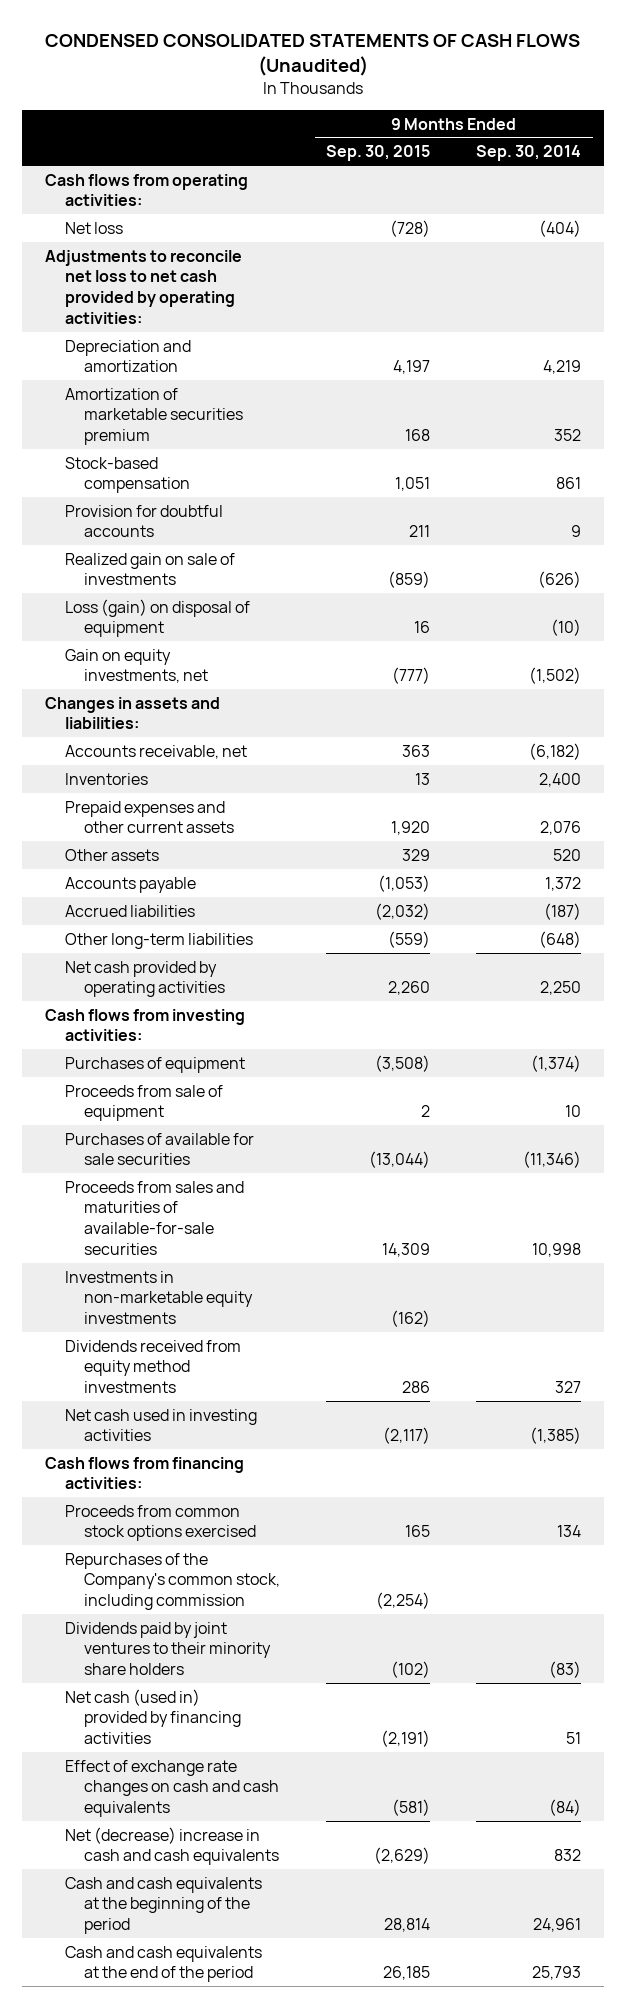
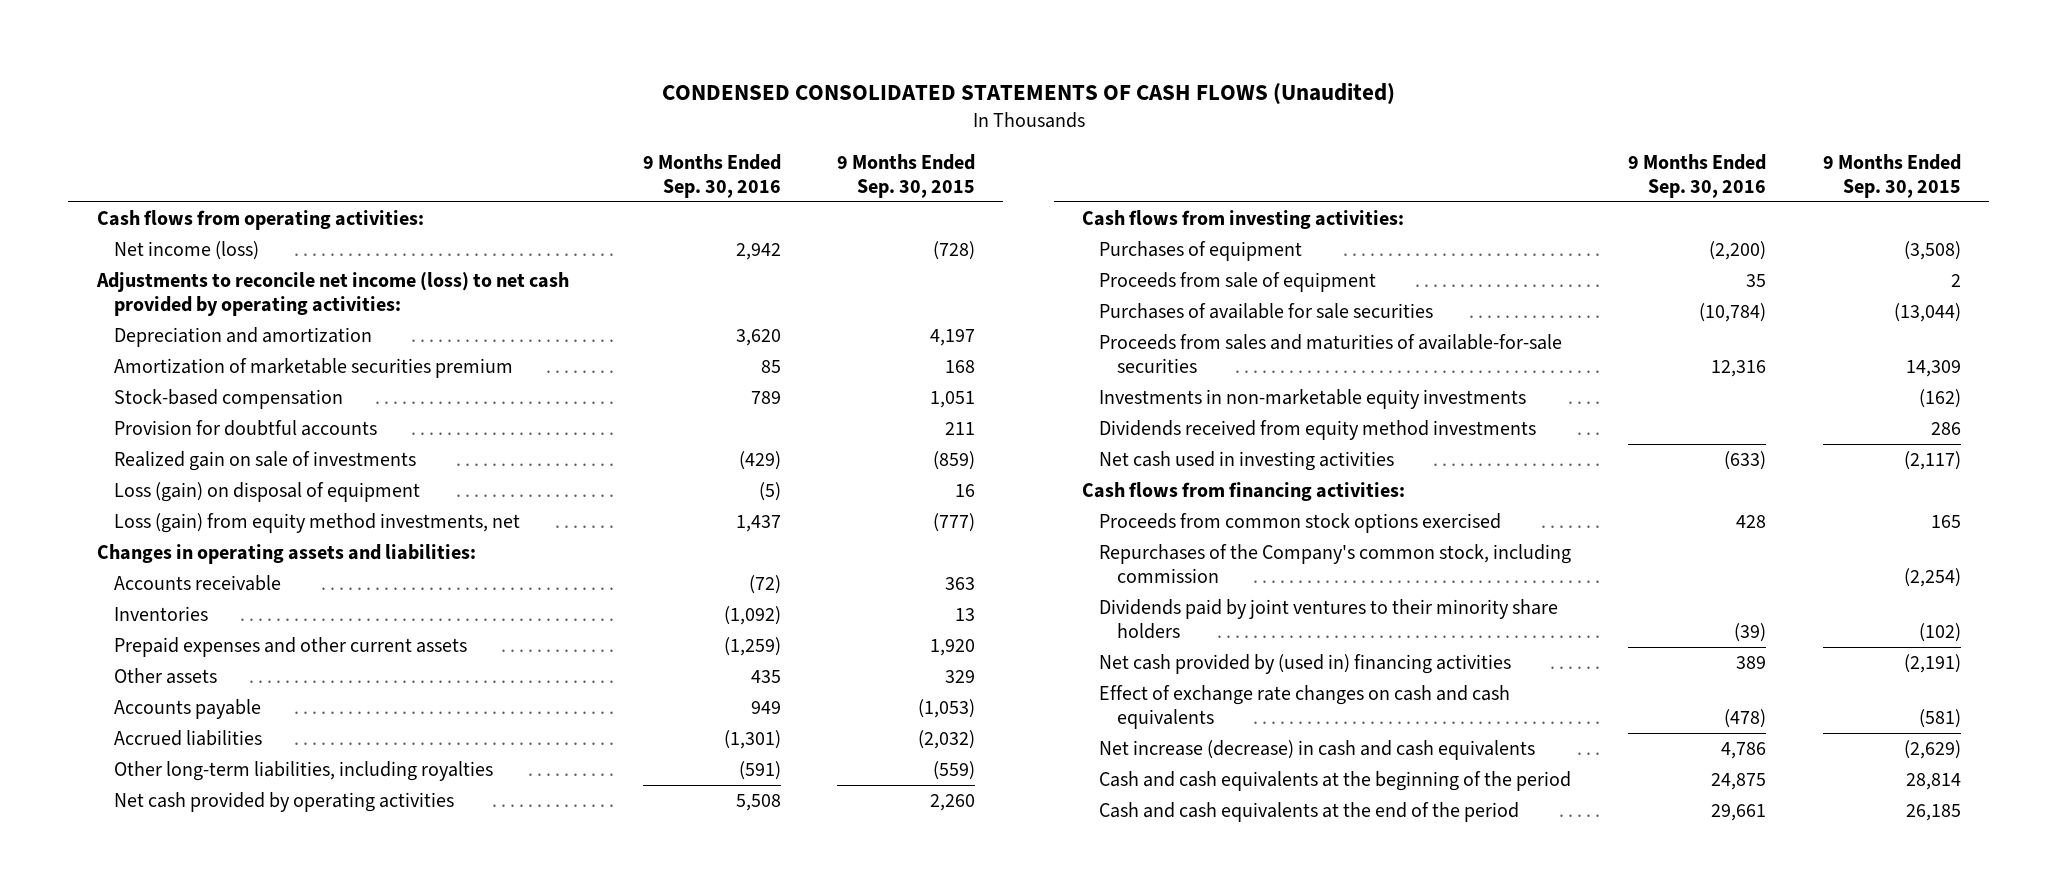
[476,145,582,162] Sep. 30, 2014 -> none
none -> [642,153,781,198] 9 Months Ended Sep. 30, 2016
[64,221,123,234] Net loss -> [114,241,260,261] Net income (loss)
[45,249,243,324] Adjustments to reconcile net loss to net cash provided by operating activities: -> [95,272,569,316] Adjustments to reconcile net income (loss) to net cash provided by operating activities:
[64,648,209,684] Gain on equity investments, net -> [114,513,521,534] Loss (gain) from equity method investments, net
[45,696,221,730] Changes in assets and liabilities: -> [96,544,476,565] Changes in operating assets and liabilities:
[64,744,247,759] Accounts receivable, net -> [114,575,282,592] Accounts receivable
[64,932,253,949] Other long-term liabilities -> [114,761,494,782] Other long-term liabilities, including royalties
[64,1688,242,1745] Net cash (used in) provided by financing activities -> [1099,654,1512,675] Net cash provided by (used in) financing activities
[64,1826,280,1866] Net (decrease) increase in cash and cash equivalents -> [1099,740,1536,761] Net increase (decrease) in cash and cash equivalents

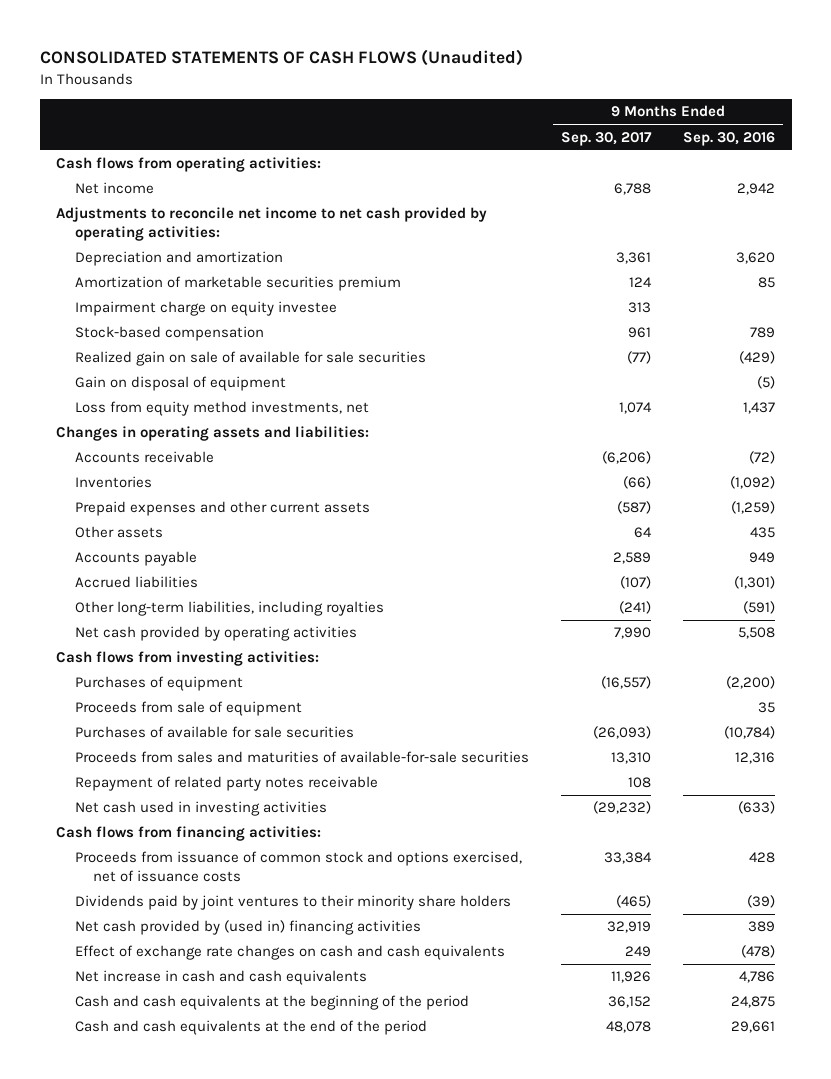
[661,82,1395,105] CONDENSED CONSOLIDATED STATEMENTS OF CASH FLOWS (Unaudited) -> [39,49,523,67] CONSOLIDATED STATEMENTS OF CASH FLOWS (Unaudited)
[837,153,976,198] 9 Months Ended Sep. 30, 2015 -> none
none -> [560,131,652,146] Sep. 30, 2017
[114,241,260,261] Net income (loss) -> [74,182,154,195] Net income
[95,272,569,316] Adjustments to reconcile net income (loss) to net cash provided by operating activities: -> [56,207,488,241] Adjustments to reconcile net income to net cash provided by operating activities:
none -> [74,301,337,317] Impairment charge on equity investee
[114,420,378,437] Provision for doubtful accounts -> none
[114,451,417,472] Realized gain on sale of investments -> [74,351,426,367] Realized gain on sale of available for sale securities
[114,482,421,503] Loss (gain) on disposal of equipment -> [74,376,286,392] Gain on disposal of equipment
[114,513,521,534] Loss (gain) from equity method investments, net -> [74,401,369,417] Loss from equity method investments, net
[1099,389,1527,410] Investments in non-marketable equity investments -> none
[1099,420,1537,441] Dividends received from equity method investments -> none
none -> [74,776,378,792] Repayment of related party notes receivable
[1099,544,1572,583] Repurchases of the Company's common stock, including commission -> none
[1099,513,1502,534] Proceeds from common stock options exercised -> [74,851,522,882] Proceeds from issuance of common stock and options exercised, net of issuance costs
[1099,740,1536,761] Net increase (decrease) in cash and cash equivalents -> [74,970,367,986] Net increase in cash and cash equivalents

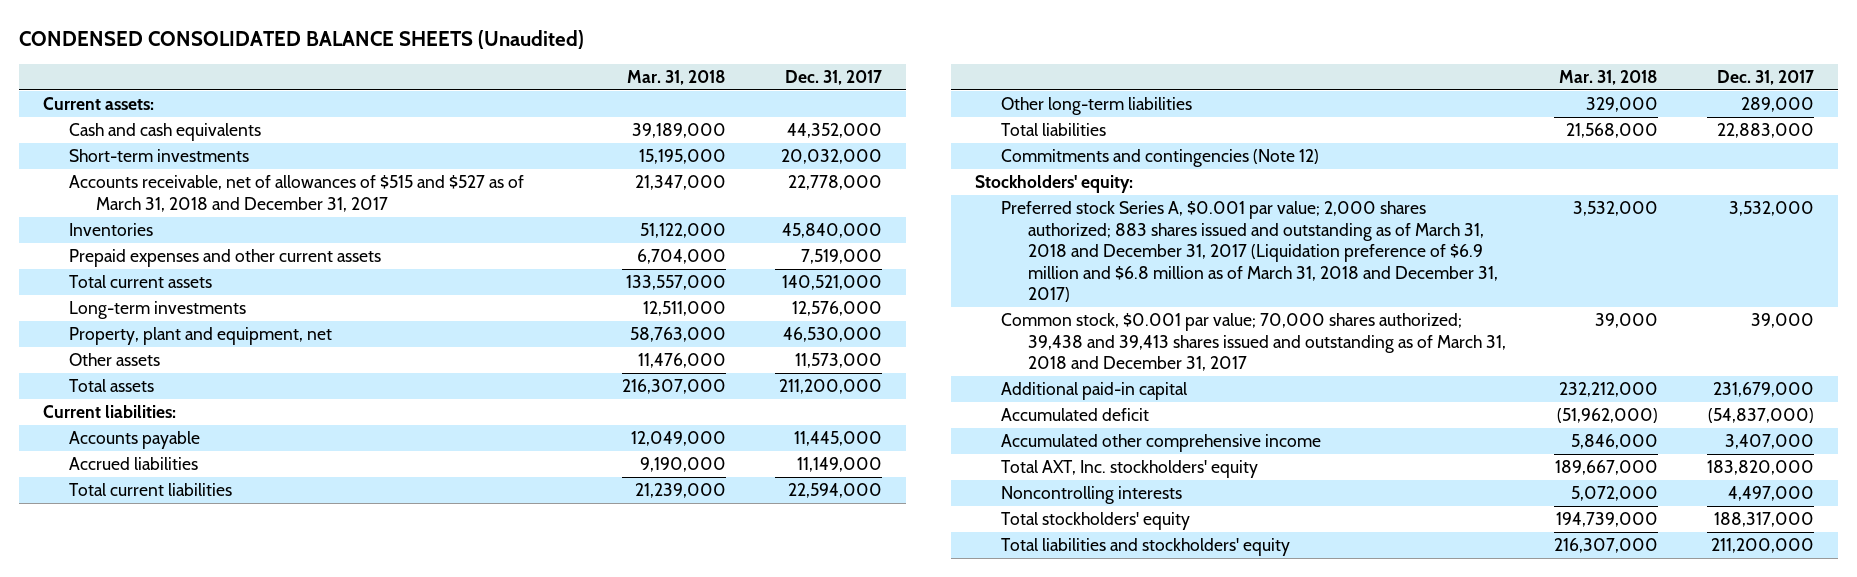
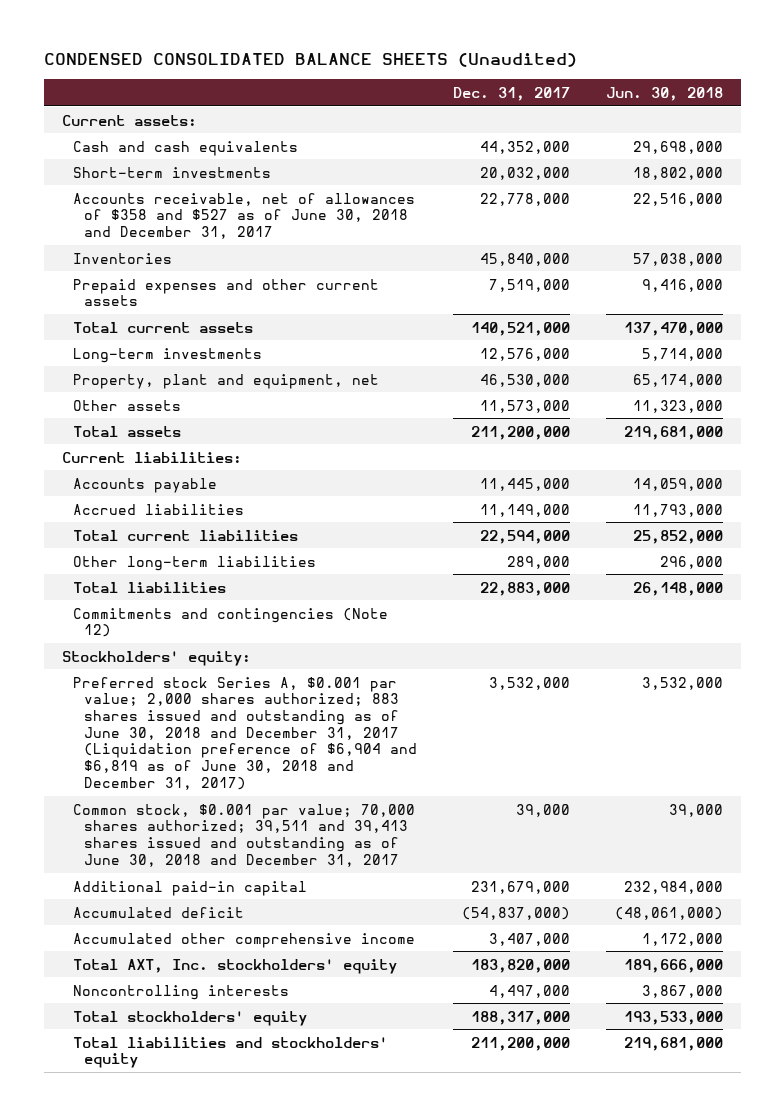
[627,69,727,85] Mar. 31, 2018 -> none
none -> [605,87,723,102] Jun. 30, 2018
[69,175,525,212] Accounts receivable, net of allowances of $515 and $527 as of March 31, 2018 and December 31, 2017 -> [73,192,416,239] Accounts receivable, net of allowances of $358 and $527 as of June 30, 2018 and December 31, 2017
[1001,201,1498,303] Preferred stock Series A, $0.001 par value; 2,000 shares authorized; 883 shares issued and outstanding as of March 31, 2018 and December 31, 2017 (Liquidation preference of $6.9 million and $6.8 million as of March 31, 2018 and December 31, 2017) -> [73,676,418,790] Preferred stock Series A, $0.001 par value; 2,000 shares authorized; 883 shares issued and outstanding as of June 30, 2018 and December 31, 2017 (Liquidation preference of $6,904 and $6,819 as of June 30, 2018 and December 31, 2017)
[1001,313,1506,372] Common stock, $0.001 par value; 70,000 shares authorized; 39,438 and 39,413 shares issued and outstanding as of March 31, 2018 and December 31, 2017 -> [73,803,416,867] Common stock, $0.001 par value; 70,000 shares authorized; 39,511 and 39,413 shares issued and outstanding as of June 30, 2018 and December 31, 2017

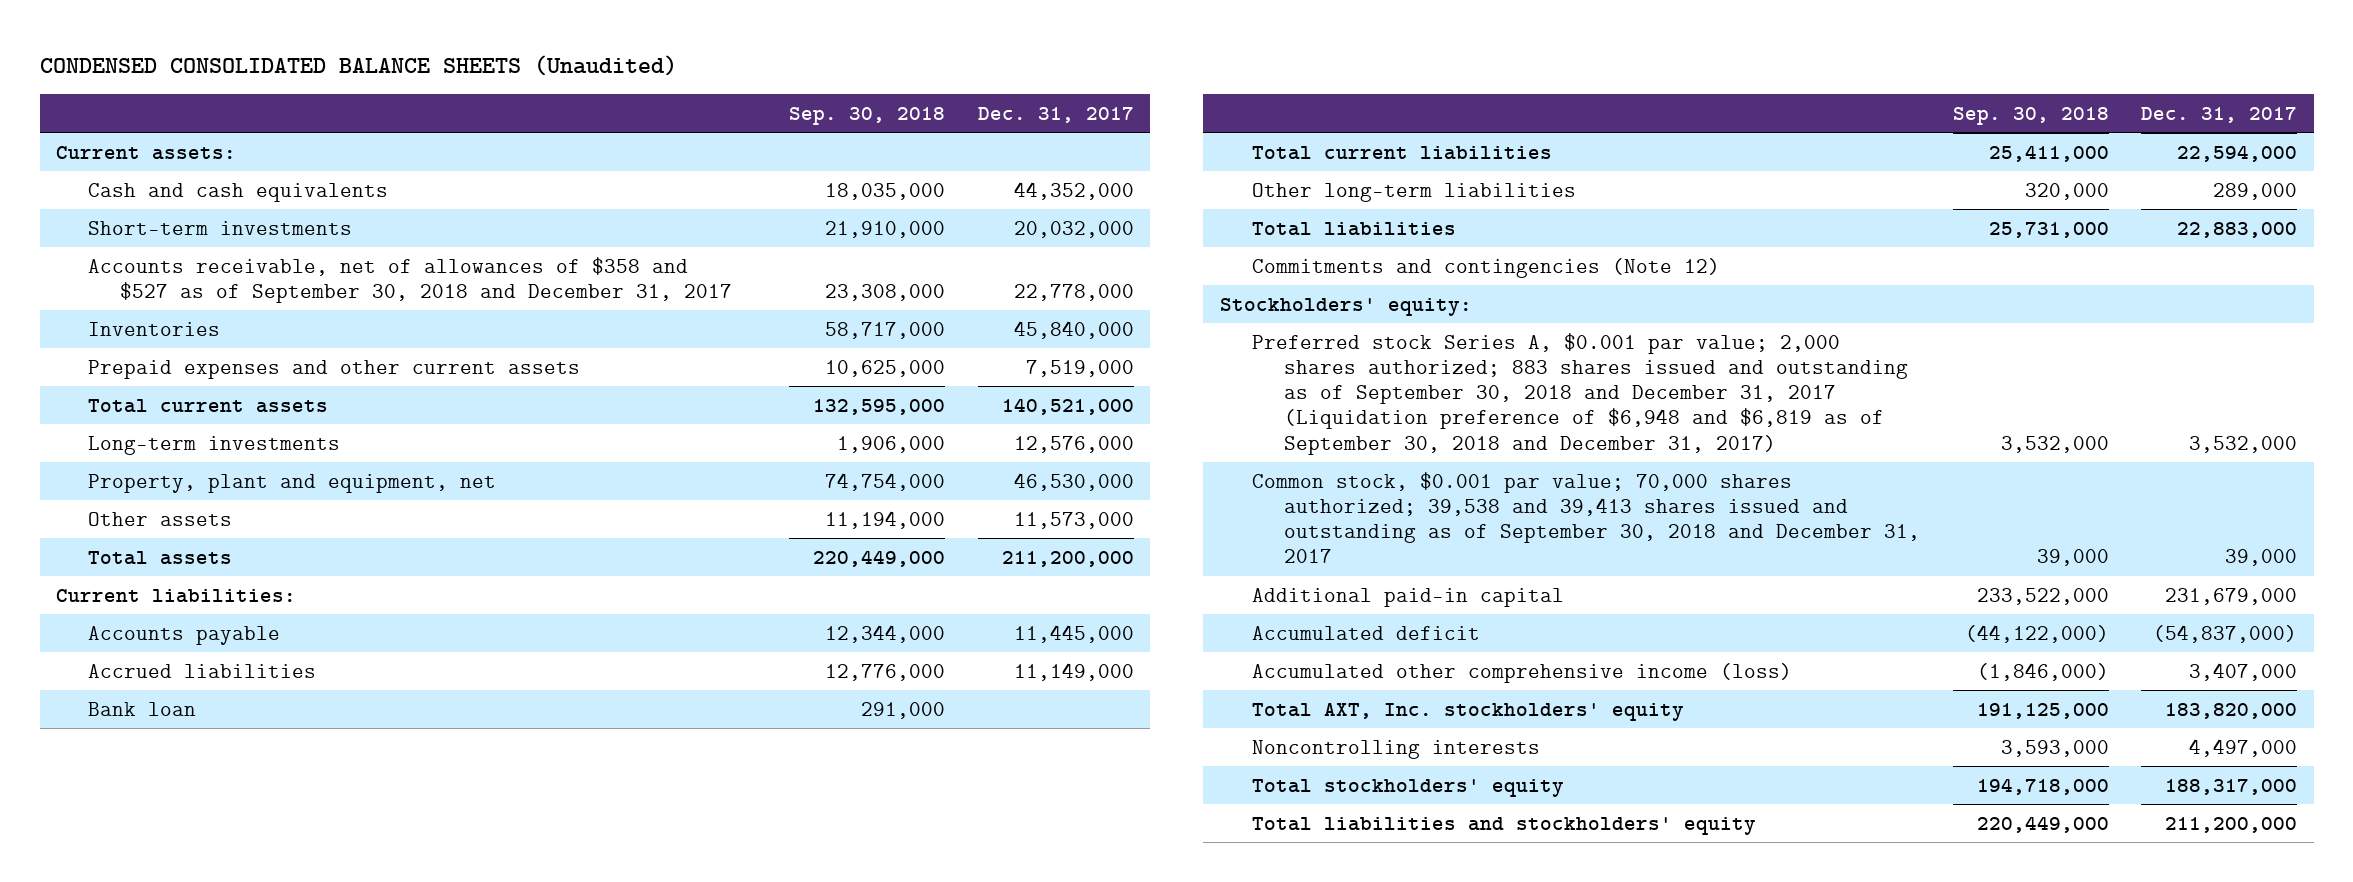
[605,87,723,102] Jun. 30, 2018 -> none
none -> [789,106,946,125] Sep. 30, 2018
[73,192,416,239] Accounts receivable, net of allowances of $358 and $527 as of June 30, 2018 and December 31, 2017 -> [88,256,733,303] Accounts receivable, net of allowances of $358 and $527 as of September 30, 2018 and December 31, 2017
none -> [88,701,197,716] Bank loan
[73,676,418,790] Preferred stock Series A, $0.001 par value; 2,000 shares authorized; 883 shares issued and outstanding as of June 30, 2018 and December 31, 2017 (Liquidation preference of $6,904 and $6,819 as of June 30, 2018 and December 31, 2017) -> [1251,332,1909,455] Preferred stock Series A, $0.001 par value; 2,000 shares authorized; 883 shares issued and outstanding as of September 30, 2018 and December 31, 2017 (Liquidation preference of $6,948 and $6,819 as of September 30, 2018 and December 31, 2017)
[73,803,416,867] Common stock, $0.001 par value; 70,000 shares authorized; 39,511 and 39,413 shares issued and outstanding as of June 30, 2018 and December 31, 2017 -> [1251,471,1921,564] Common stock, $0.001 par value; 70,000 shares authorized; 39,538 and 39,413 shares issued and outstanding as of September 30, 2018 and December 31, 2017
[73,932,416,948] Accumulated other comprehensive income -> [1251,662,1792,683] Accumulated other comprehensive income (loss)

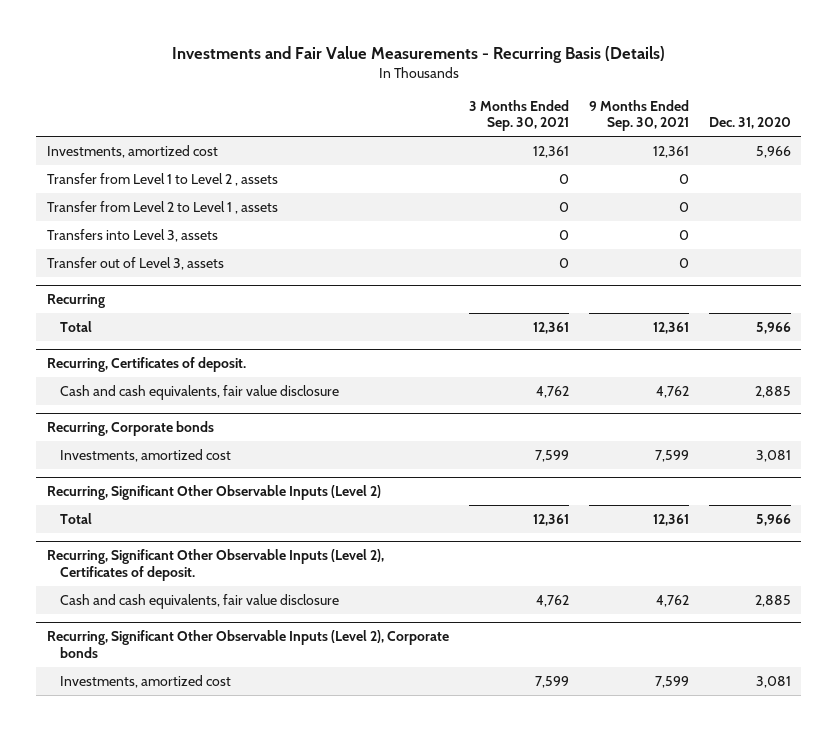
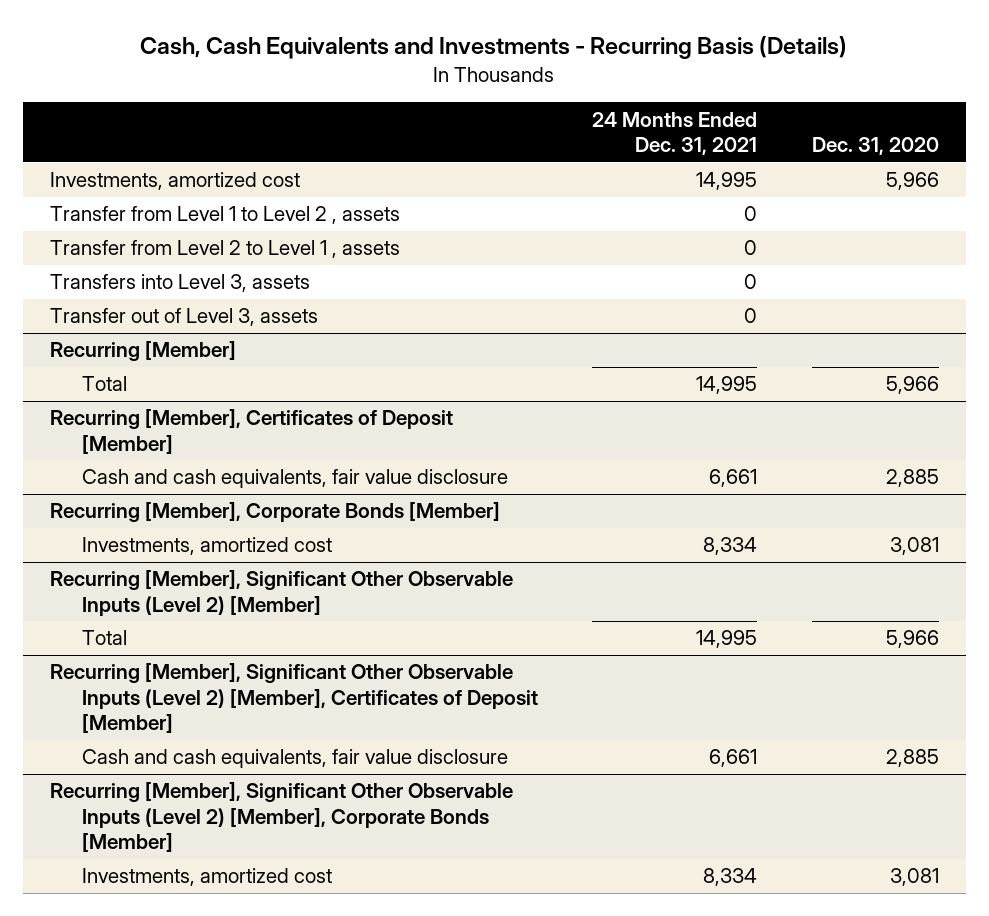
[171,45,665,63] Investments and Fair Value Measurements - Recurring Basis (Details) -> [140,36,848,60] Cash, Cash Equivalents and Investments - Recurring Basis (Details)
[468,99,569,132] 3 Months Ended Sep. 30, 2021 -> none
[588,99,689,132] 9 Months Ended Sep. 30, 2021 -> none
none -> [592,111,758,156] 24 Months Ended Dec. 31, 2021
[46,294,105,309] Recurring -> [49,341,236,362] Recurring [Member]
[46,357,246,373] Recurring, Certificates of deposit. -> [49,409,453,454] Recurring [Member], Certificates of Deposit [Member]
[46,421,214,437] Recurring, Corporate bonds -> [49,502,500,523] Recurring [Member], Corporate Bonds [Member]
[46,485,381,501] Recurring, Significant Other Observable Inputs (Level 2) -> [49,570,513,616] Recurring [Member], Significant Other Observable Inputs (Level 2) [Member]
[46,549,384,581] Recurring, Significant Other Observable Inputs (Level 2), Certificates of deposit. -> [49,663,538,734] Recurring [Member], Significant Other Observable Inputs (Level 2) [Member], Certificates of Deposit [Member]
[46,630,449,658] Recurring, Significant Other Observable Inputs (Level 2), Corporate bonds -> [49,782,513,853] Recurring [Member], Significant Other Observable Inputs (Level 2) [Member], Corporate Bonds [Member]

